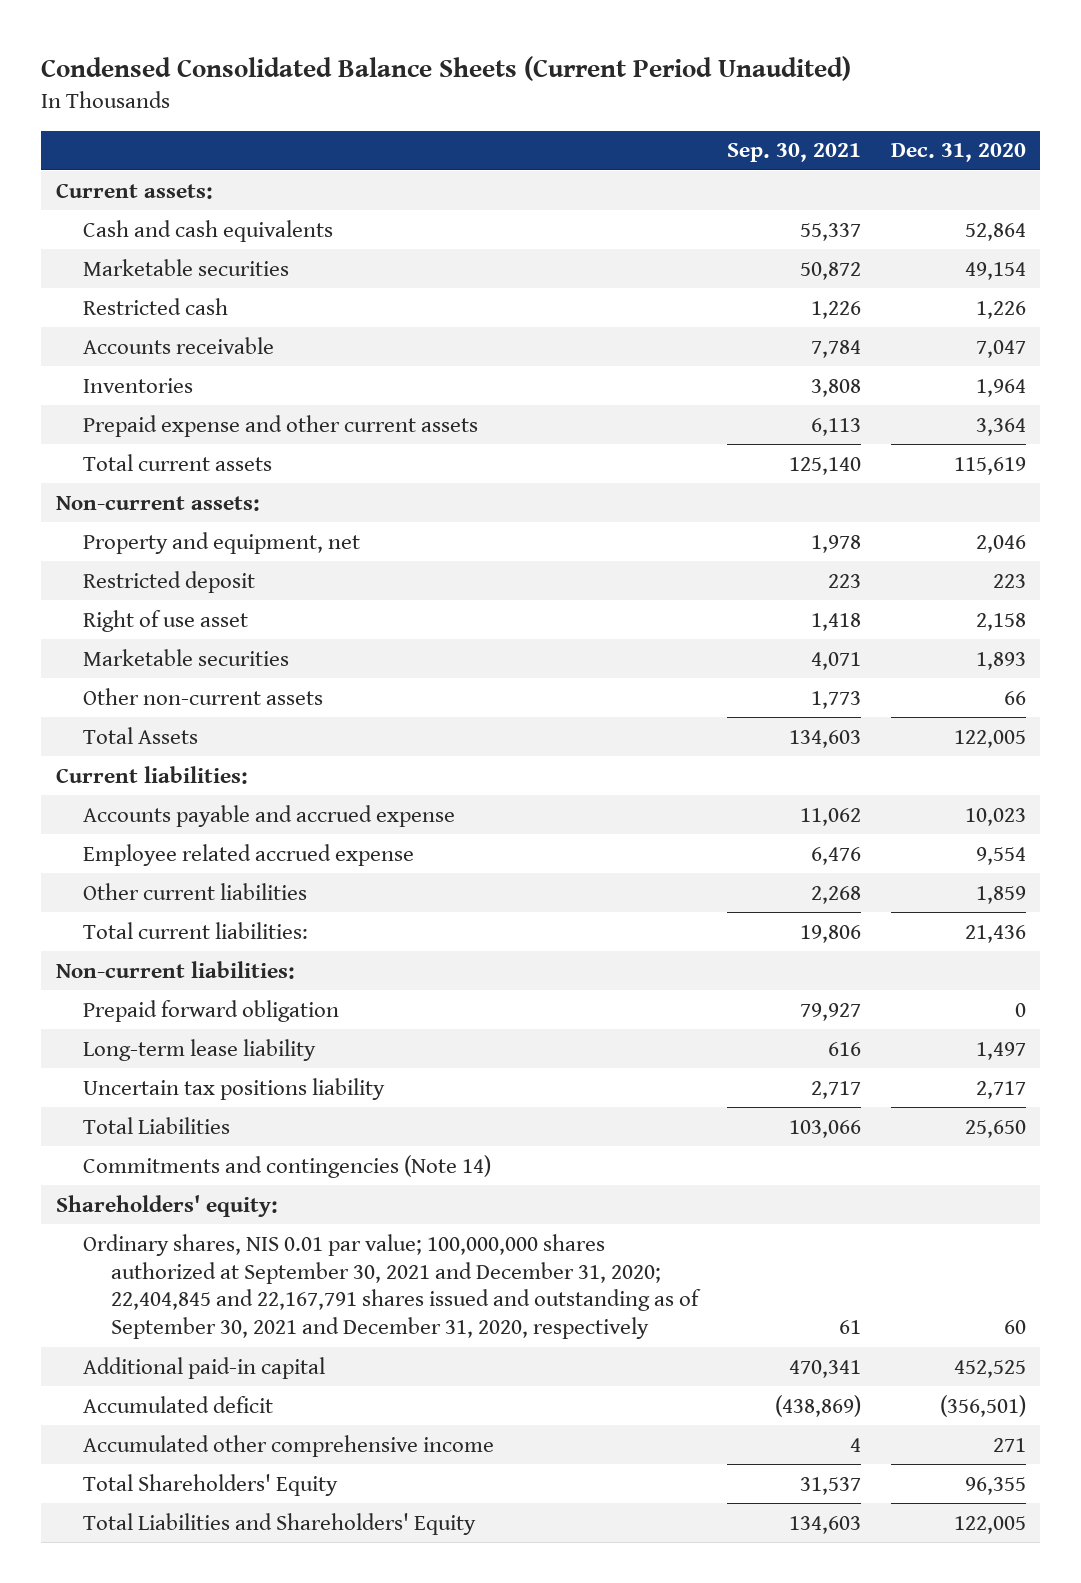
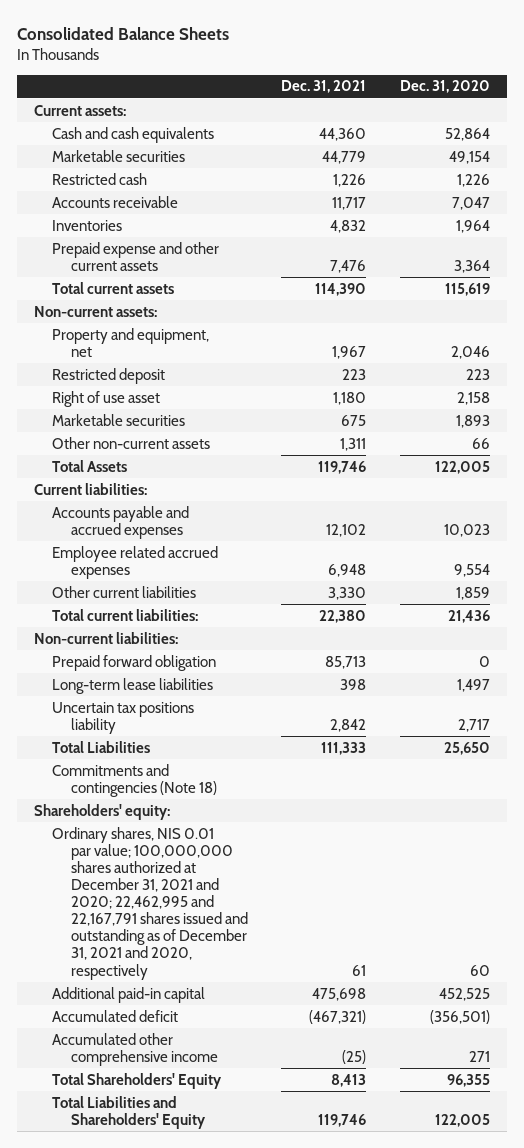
[41,55,852,81] Condensed Consolidated Balance Sheets (Current Period Unaudited) -> [16,26,229,40] Consolidated Balance Sheets
[727,143,862,163] Sep. 30, 2021 -> none
none -> [281,80,367,94] Dec. 31, 2021
[83,804,456,827] Accounts payable and accrued expense -> [52,505,190,539] Accounts payable and accrued expenses
[83,843,415,866] Employee related accrued expense -> [52,545,219,579] Employee related accrued expenses
[83,1038,317,1061] Long-term lease liability -> [52,677,214,694] Long-term lease liabilities
[83,1154,492,1178] Commitments and contingencies (Note 14) -> [52,763,217,797] Commitments and contingencies (Note 18)
[83,1233,701,1340] Ordinary shares, NIS 0.01 par value; 100,000,000 shares authorized at September 30, 2021 and December 31, 2020; 22,404,845 and 22,167,791 shares issued and outstanding as of September 30, 2021 and December 31, 2020, respectively -> [52,826,248,980] Ordinary shares, NIS 0.01 par value; 100,000,000 shares authorized at December 31, 2021 and 2020; 22,462,995 and 22,167,791 shares issued and outstanding as of December 31, 2021 and 2020, respectively

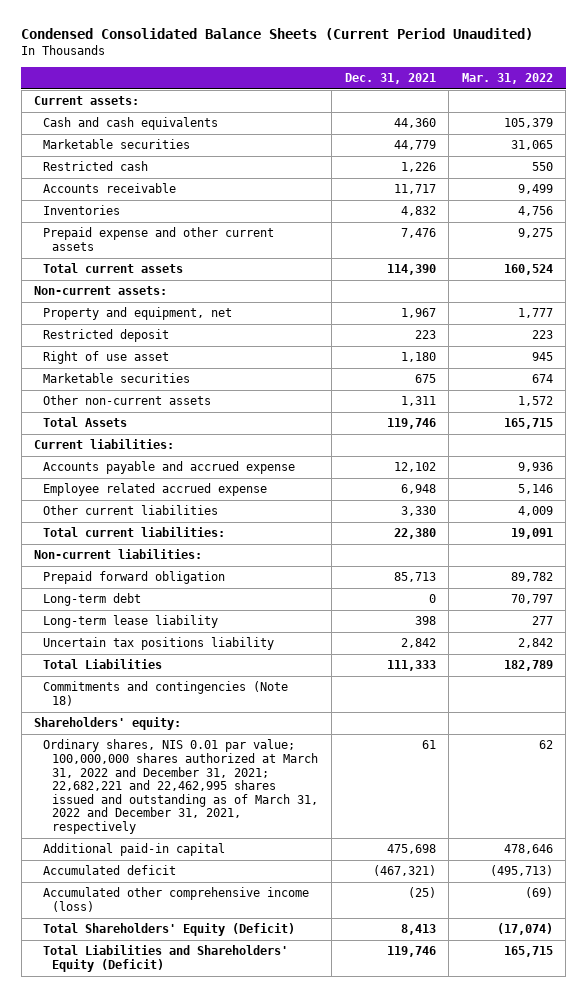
[16,26,229,40] Consolidated Balance Sheets -> [21,28,534,41] Condensed Consolidated Balance Sheets (Current Period Unaudited)
[399,80,490,94] Dec. 31, 2020 -> none
none -> [461,73,553,85] Mar. 31, 2022
[52,505,190,539] Accounts payable and accrued expenses -> [43,461,296,475] Accounts payable and accrued expense
[52,545,219,579] Employee related accrued expenses -> [43,483,268,497] Employee related accrued expense
none -> [43,593,142,607] Long-term debt
[52,677,214,694] Long-term lease liabilities -> [43,615,219,629] Long-term lease liability
[52,826,248,980] Ordinary shares, NIS 0.01 par value; 100,000,000 shares authorized at December 31, 2021 and 2020; 22,462,995 and 22,167,791 shares issued and outstanding as of December 31, 2021 and 2020, respectively -> [43,739,319,835] Ordinary shares, NIS 0.01 par value; 100,000,000 shares authorized at March 31, 2022 and December 31, 2021; 22,682,221 and 22,462,995 shares issued and outstanding as of March 31, 2022 and December 31, 2021, respectively
[52,1032,218,1066] Accumulated other comprehensive income -> [43,887,310,912] Accumulated other comprehensive income (loss)
[52,1072,223,1089] Total Shareholders' Equity -> [43,923,296,937] Total Shareholders' Equity (Deficit)
[52,1095,206,1129] Total Liabilities and Shareholders' Equity -> [43,945,289,972] Total Liabilities and Shareholders' Equity (Deficit)

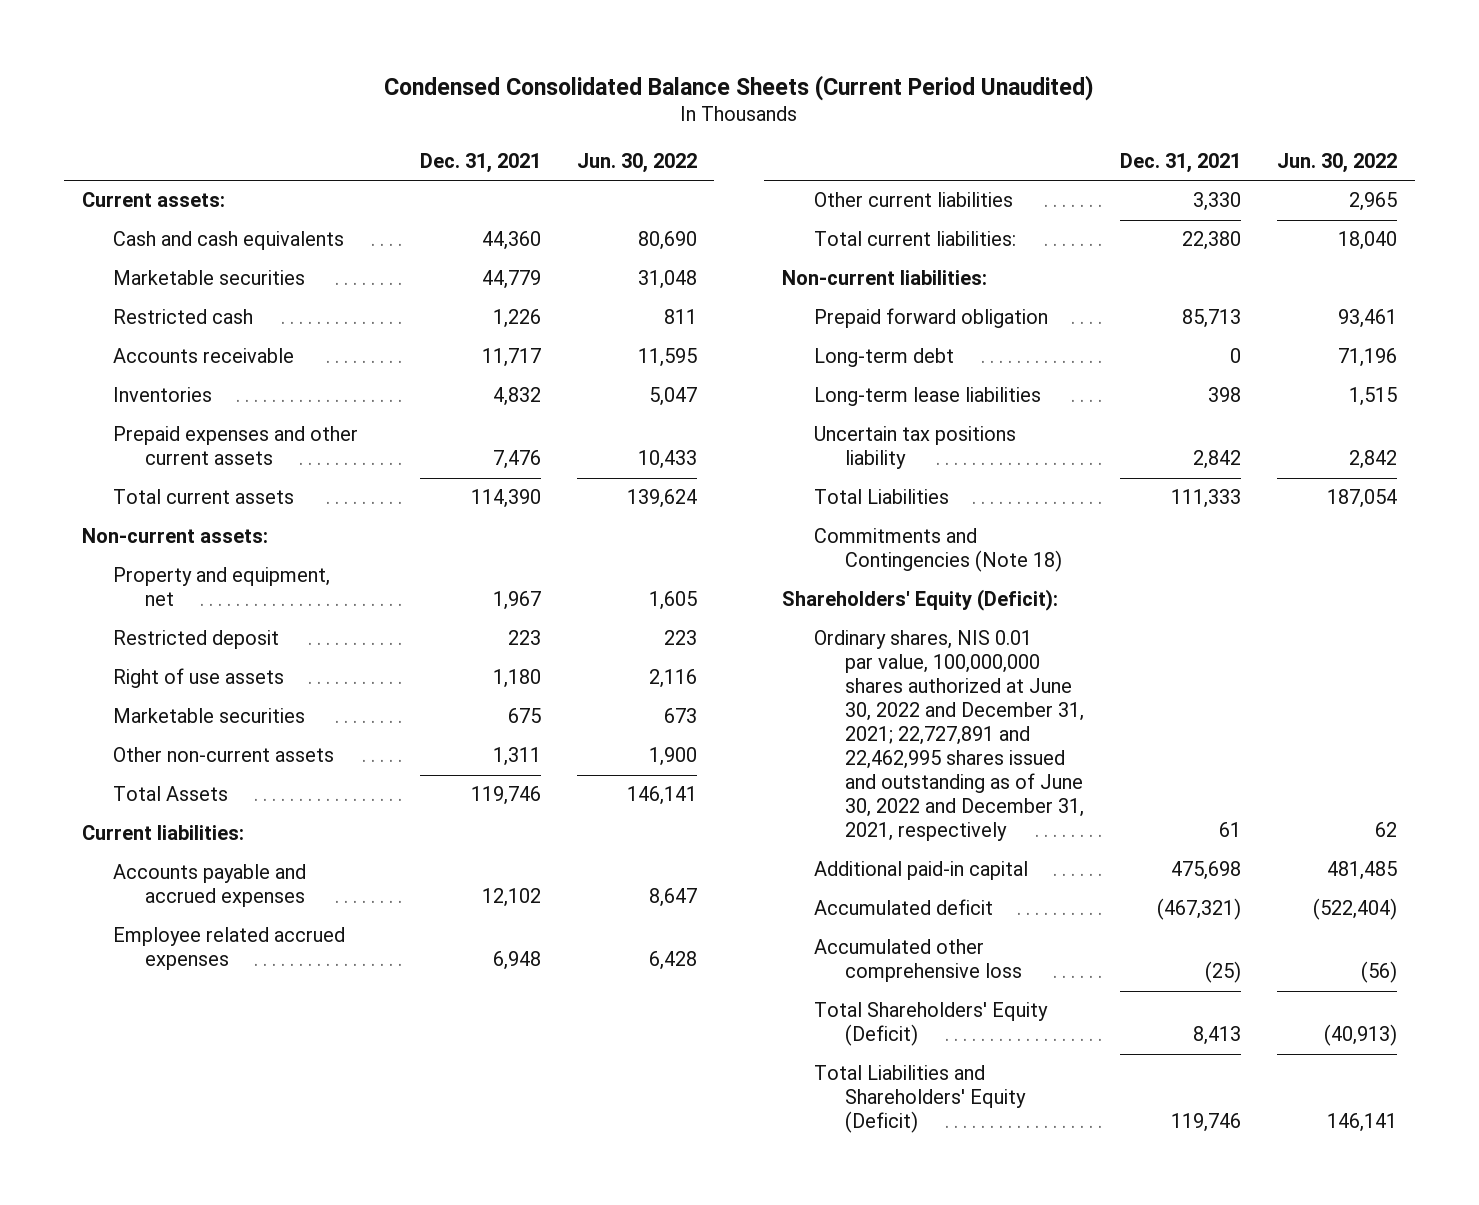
[461,73,553,85] Mar. 31, 2022 -> none
none -> [576,152,697,173] Jun. 30, 2022
[43,227,275,251] Prepaid expense and other current assets -> [113,426,359,466] Prepaid expenses and other current assets
[43,351,170,365] Right of use asset -> [113,668,285,689] Right of use assets
[43,461,296,475] Accounts payable and accrued expense -> [113,864,307,908] Accounts payable and accrued expenses
[43,483,268,497] Employee related accrued expense -> [113,927,346,971] Employee related accrued expenses
[43,615,219,629] Long-term lease liability -> [813,387,1041,407] Long-term lease liabilities
[43,681,289,706] Commitments and contingencies (Note 18) -> [813,528,1063,573] Commitments and Contingencies (Note 18)
[34,717,182,731] Shareholders' equity: -> [782,589,1059,612] Shareholders' Equity (Deficit):
[43,739,319,835] Ordinary shares, NIS 0.01 par value; 100,000,000 shares authorized at March 31, 2022 and December 31, 2021; 22,682,221 and 22,462,995 shares issued and outstanding as of March 31, 2022 and December 31, 2021, respectively -> [813,630,1085,842] Ordinary shares, NIS 0.01 par value, 100,000,000 shares authorized at June 30, 2022 and December 31, 2021; 22,727,891 and 22,462,995 shares issued and outstanding as of June 30, 2022 and December 31, 2021, respectively
[43,887,310,912] Accumulated other comprehensive income (loss) -> [813,939,1023,983] Accumulated other comprehensive loss

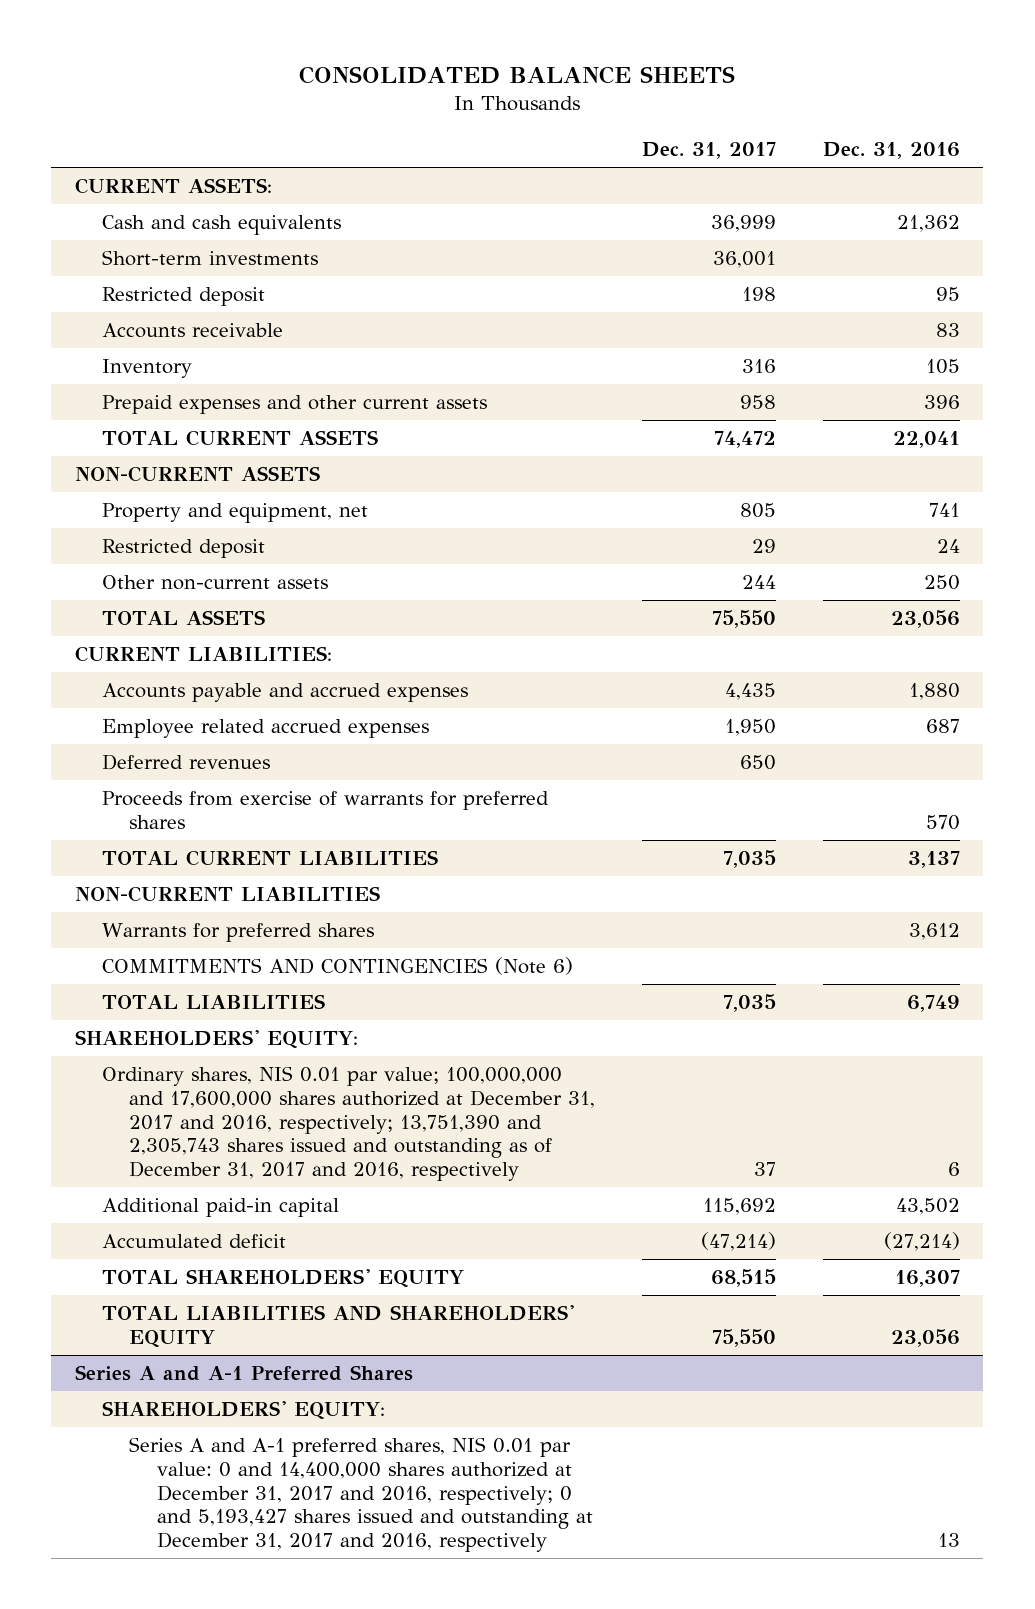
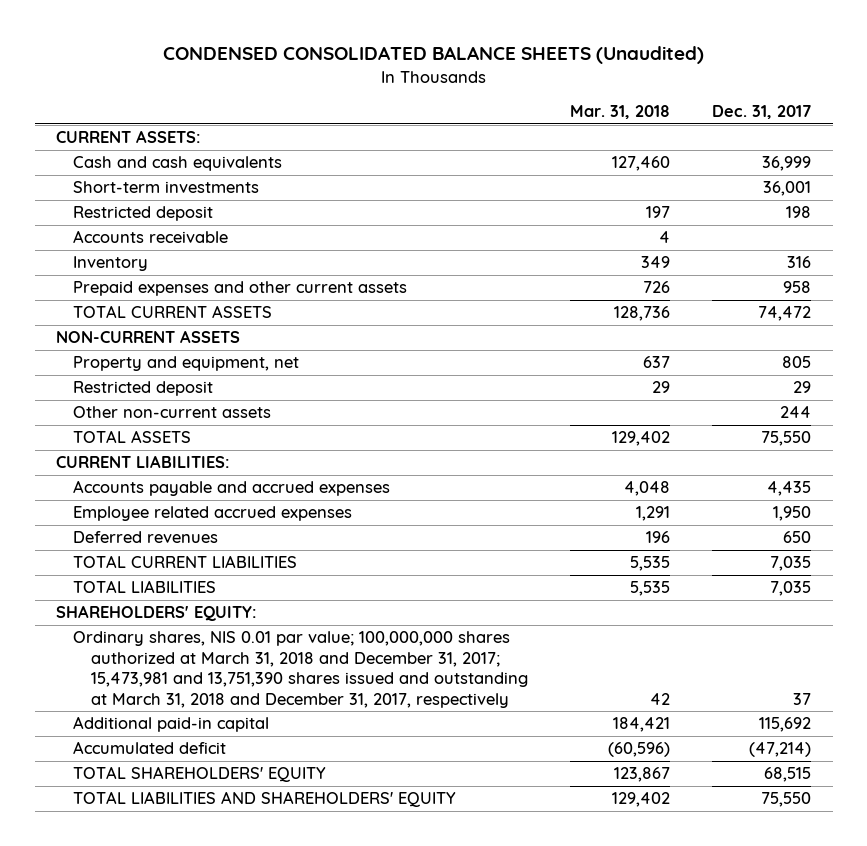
[299,66,736,85] CONSOLIDATED BALANCE SHEETS -> [162,46,704,65] CONDENSED CONSOLIDATED BALANCE SHEETS (Unaudited)
[822,141,960,159] Dec. 31, 2016 -> none
none -> [570,105,671,120] Mar. 31, 2018
[102,791,550,829] Proceeds from exercise of warrants for preferred shares -> none
[74,886,380,903] NON-CURRENT LIABILITIES -> none
[102,923,375,943] Warrants for preferred shares -> none
[102,957,574,976] COMMITMENTS AND CONTINGENCIES (Note 6) -> none
[102,1066,596,1182] Ordinary shares, NIS 0.01 par value; 100,000,000 and 17,600,000 shares authorized at December 31, 2017 and 2016, respectively; 13,751,390 and 2,305,743 shares issued and outstanding as of December 31, 2017 and 2016, respectively -> [73,631,528,708] Ordinary shares, NIS 0.01 par value; 100,000,000 shares authorized at March 31, 2018 and December 31, 2017; 15,473,981 and 13,751,390 shares issued and outstanding at March 31, 2018 and December 31, 2017, respectively
[74,1365,413,1382] Series A and A-1 Preferred Shares -> none
[102,1401,386,1421] SHAREHOLDERS' EQUITY: -> none
[129,1437,593,1553] Series A and A-1 preferred shares, NIS 0.01 par value: 0 and 14,400,000 shares authorized at December 31, 2017 and 2016, respectively; 0 and 5,193,427 shares issued and outstanding at December 31, 2017 and 2016, respectively -> none

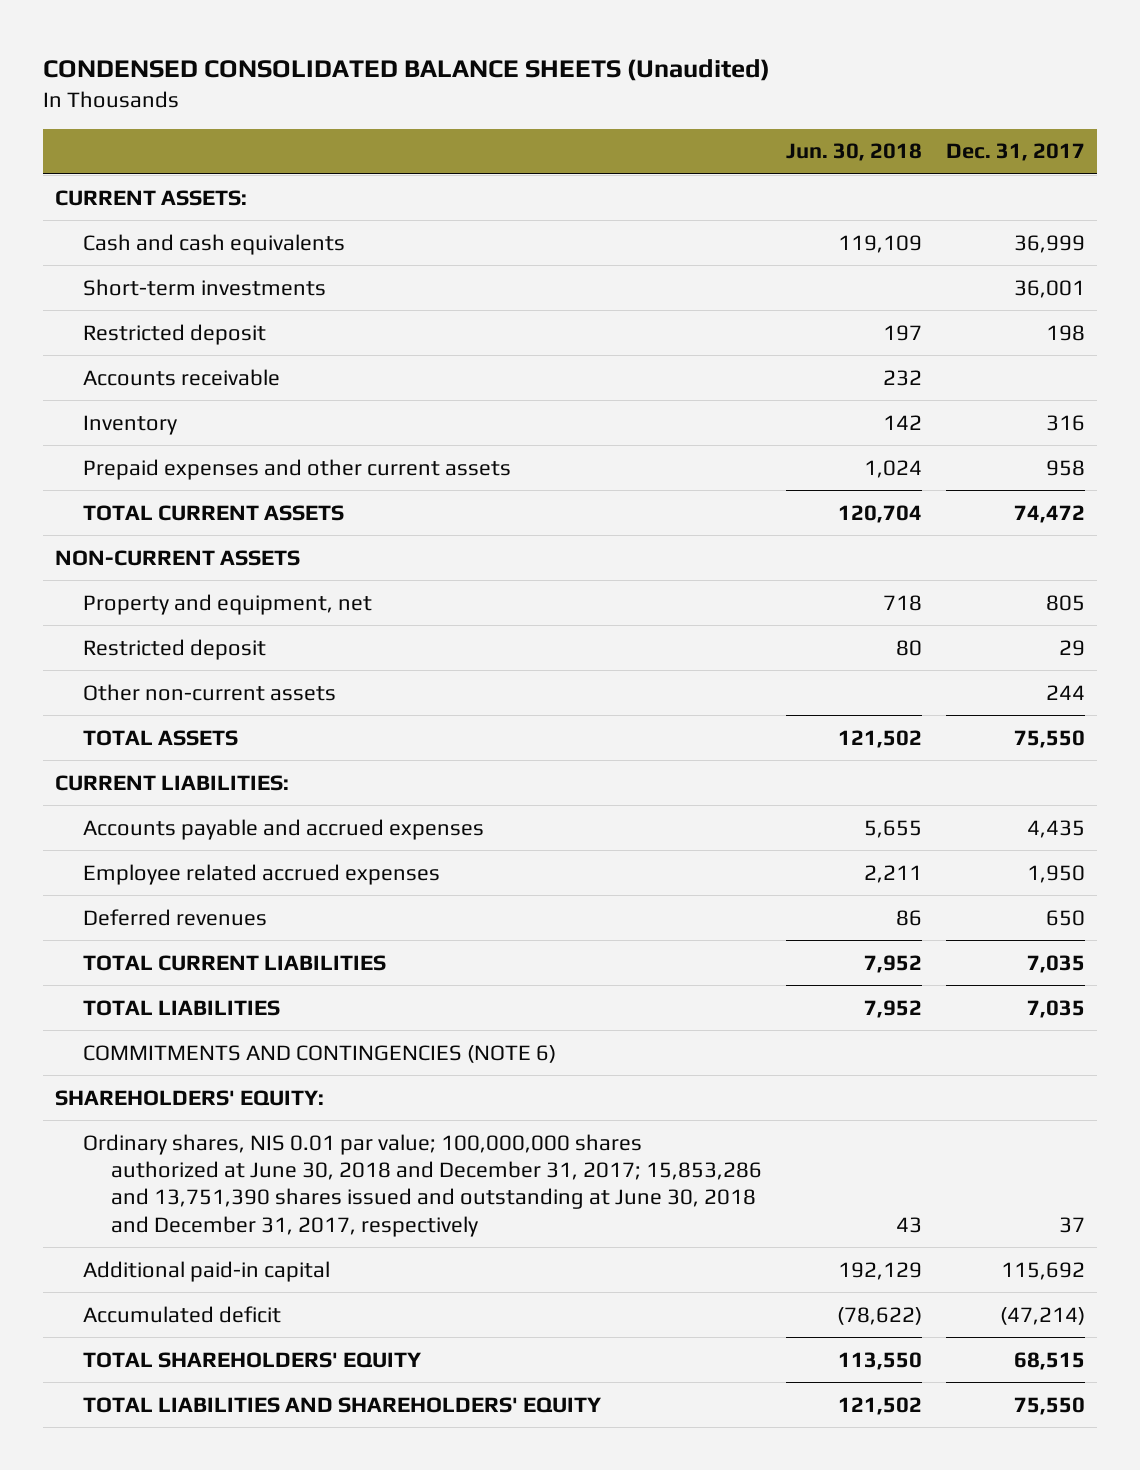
[570,105,671,120] Mar. 31, 2018 -> none
none -> [786,143,923,162] Jun. 30, 2018
none -> [82,1044,556,1063] COMMITMENTS AND CONTINGENCIES (NOTE 6)
[73,631,528,708] Ordinary shares, NIS 0.01 par value; 100,000,000 shares authorized at March 31, 2018 and December 31, 2017; 15,473,981 and 13,751,390 shares issued and outstanding at March 31, 2018 and December 31, 2017, respectively -> [82,1133,762,1237] Ordinary shares, NIS 0.01 par value; 100,000,000 shares authorized at June 30, 2018 and December 31, 2017; 15,853,286 and 13,751,390 shares issued and outstanding at June 30, 2018 and December 31, 2017, respectively

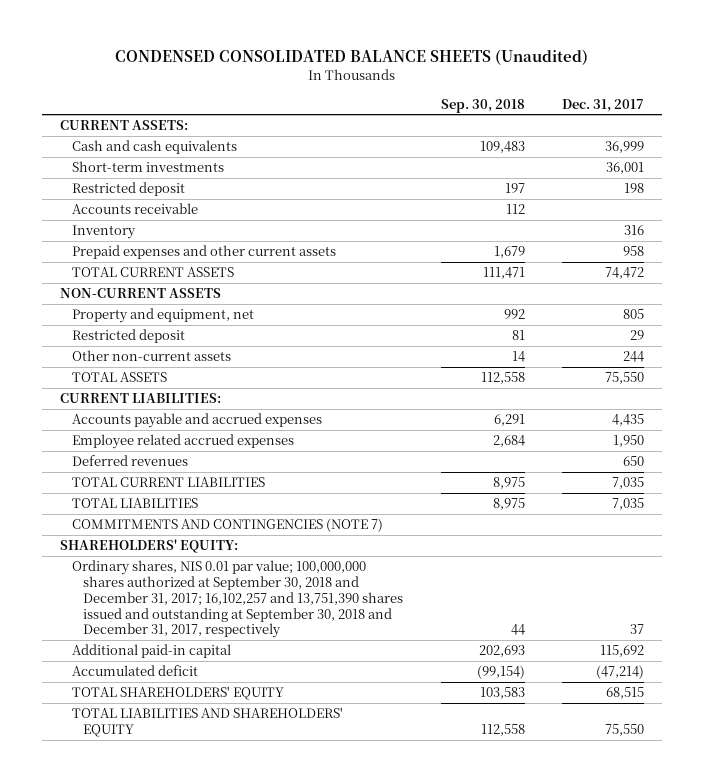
[786,143,923,162] Jun. 30, 2018 -> none
none -> [440,98,525,113] Sep. 30, 2018
[82,1044,556,1063] COMMITMENTS AND CONTINGENCIES (NOTE 6) -> [71,518,383,533] COMMITMENTS AND CONTINGENCIES (NOTE 7)
[82,1133,762,1237] Ordinary shares, NIS 0.01 par value; 100,000,000 shares authorized at June 30, 2018 and December 31, 2017; 15,853,286 and 13,751,390 shares issued and outstanding at June 30, 2018 and December 31, 2017, respectively -> [71,560,404,639] Ordinary shares, NIS 0.01 par value; 100,000,000 shares authorized at September 30, 2018 and December 31, 2017; 16,102,257 and 13,751,390 shares issued and outstanding at September 30, 2018 and December 31, 2017, respectively

